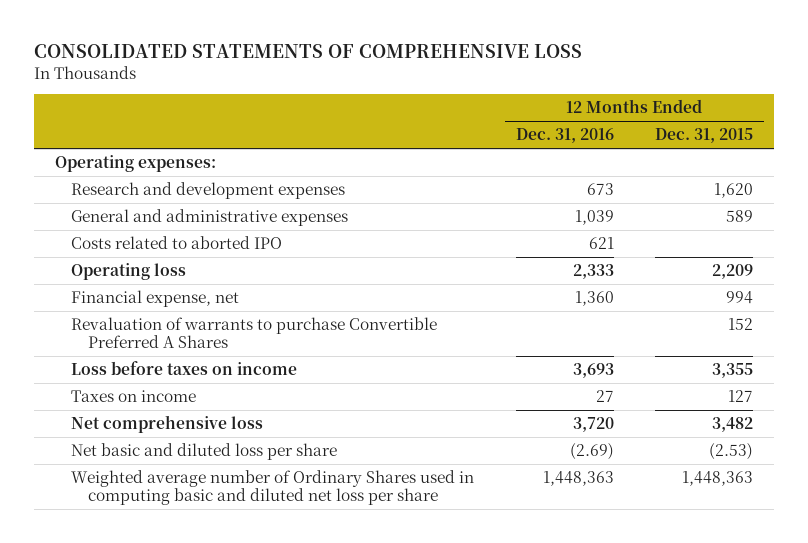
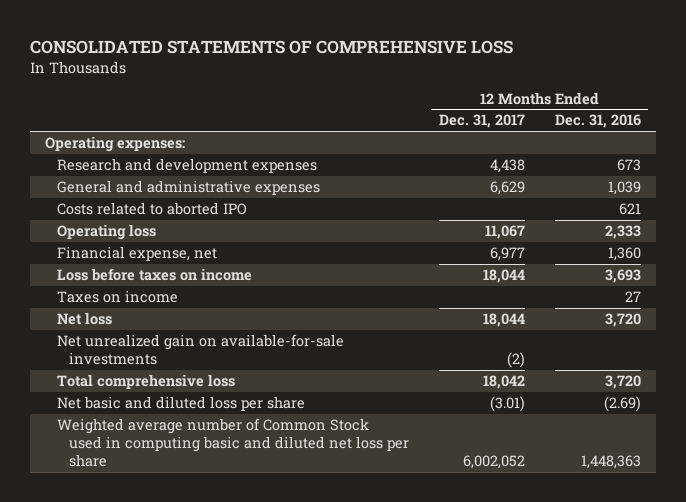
[655,128,754,144] Dec. 31, 2015 -> none
none -> [438,114,525,129] Dec. 31, 2017
[71,317,438,349] Revaluation of warrants to purchase Convertible Preferred A Shares -> none
[71,415,264,434] Net comprehensive loss -> [57,312,113,326] Net loss
none -> [57,334,345,366] Net unrealized gain on available-for-sale investments
none -> [57,374,236,390] Total comprehensive loss
[71,470,475,506] Weighted average number of Ordinary Shares used in computing basic and diluted net loss per share -> [57,418,409,468] Weighted average number of Common Stock used in computing basic and diluted net loss per share

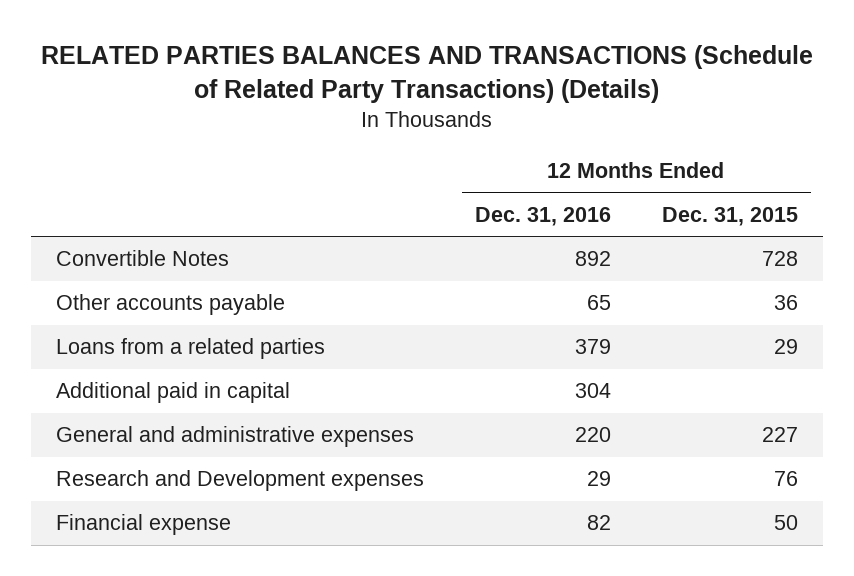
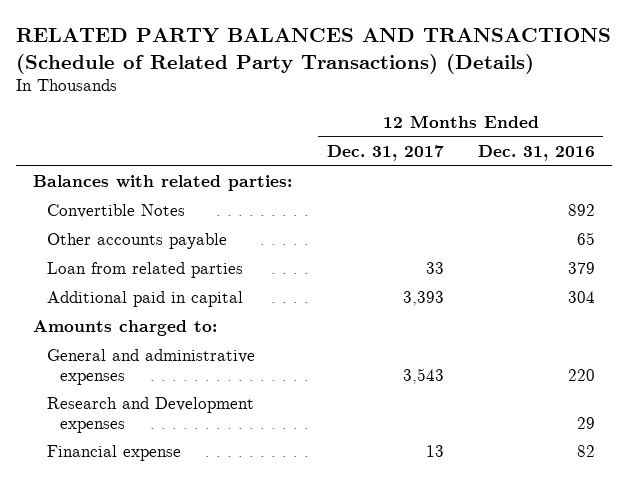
[40,45,813,103] RELATED PARTIES BALANCES AND TRANSACTIONS (Schedule of Related Party Transactions) (Details) -> [16,28,612,74] RELATED PARTY BALANCES AND TRANSACTIONS (Schedule of Related Party Transactions) (Details)
[661,207,798,227] Dec. 31, 2015 -> none
none -> [326,145,444,162] Dec. 31, 2017
none -> [33,175,293,192] Balances with related parties:
[55,338,325,360] Loans from a related parties -> [46,262,243,279] Loan from related parties
none -> [33,320,218,337] Amounts charged to:

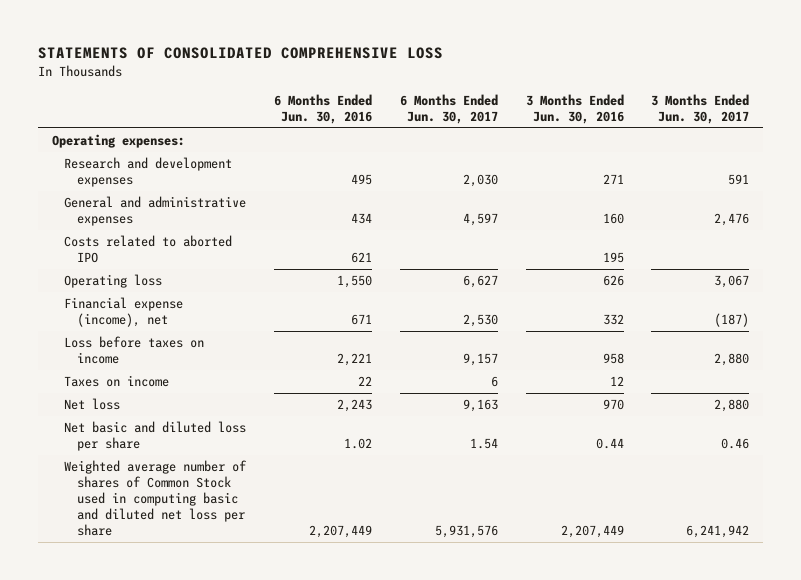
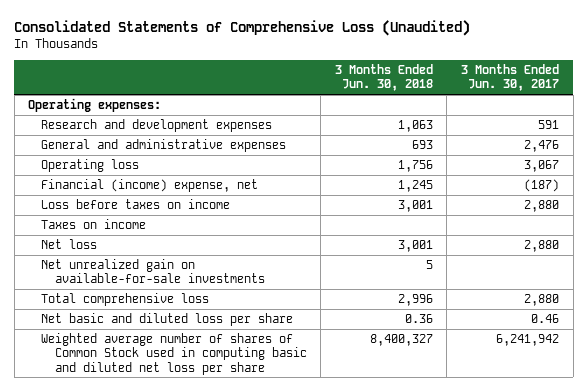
[37,47,443,60] STATEMENTS OF CONSOLIDATED COMPREHENSIVE LOSS -> [14,20,471,37] Consolidated Statements of Comprehensive Loss (Unaudited)
[273,93,372,124] 6 Months Ended Jun. 30, 2016 -> none
[399,93,498,124] 6 Months Ended Jun. 30, 2017 -> none
[525,93,624,124] 3 Months Ended Jun. 30, 2016 -> none
none -> [334,64,433,92] 3 Months Ended Jun. 30, 2018
[64,234,233,263] Costs related to aborted IPO -> none
[64,296,184,327] Financial expense (income), net -> [41,178,259,192] Financial (income) expense, net
none -> [41,258,265,284] Net unrealized gain on available-for-sale investments
none -> [41,292,210,306] Total comprehensive loss

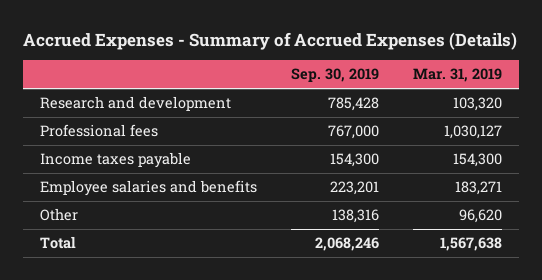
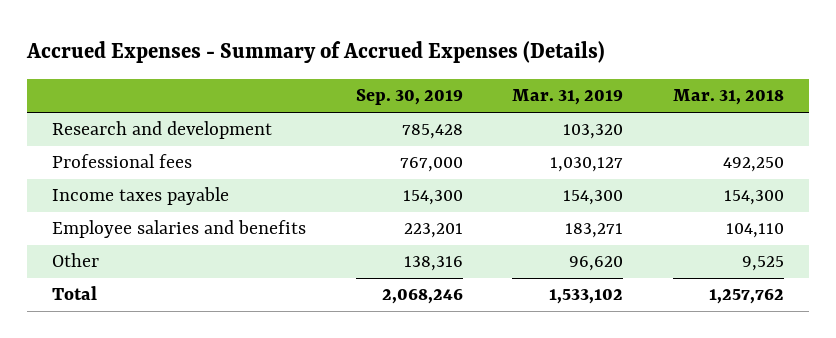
none -> [673,89,785,106] Mar. 31, 2018
[440,237,503,252] 1,567,638 -> [549,289,624,305] 1,533,102

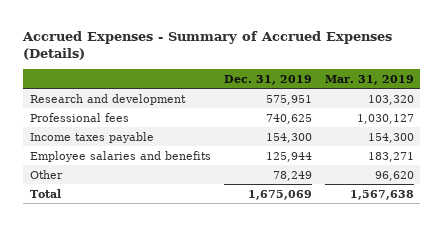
[355,89,463,106] Sep. 30, 2019 -> none
[673,89,785,106] Mar. 31, 2018 -> none
none -> [223,74,312,85] Dec. 31, 2019
[549,289,624,305] 1,533,102 -> [349,189,414,200] 1,567,638

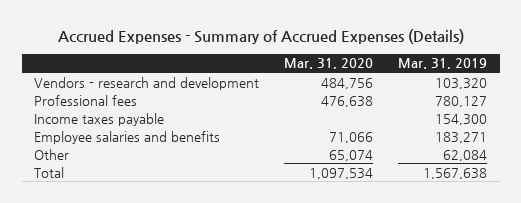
[223,74,312,85] Dec. 31, 2019 -> none
none -> [284,58,374,70] Mar. 31, 2020
[29,93,186,105] Research and development -> [34,76,260,90] Vendors - research and development
[356,113,414,124] 1,030,127 -> [435,95,488,107] 780,127
[374,170,414,181] 96,620 -> [443,149,488,161] 62,084

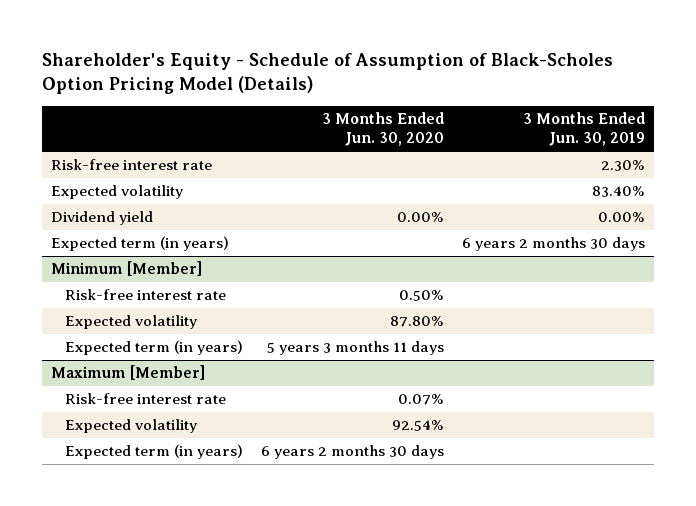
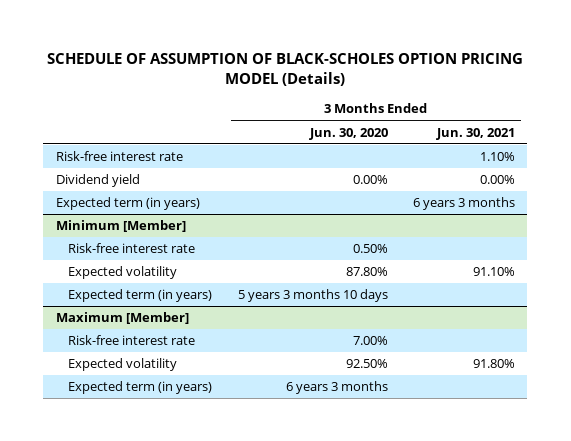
[41,52,613,95] Shareholder's Equity - Schedule of Assumption of Black-Scholes Option Pricing Model (Details) -> [47,52,524,86] SCHEDULE OF ASSUMPTION OF BLACK-SCHOLES OPTION PRICING MODEL (Details)
[522,112,645,147] 3 Months Ended Jun. 30, 2019 -> none
none -> [435,127,515,140] Jun. 30, 2021
[50,185,183,200] Expected volatility -> none
[267,341,445,356] 5 years 3 months 11 days -> [237,289,388,303] 5 years 3 months 10 days
[398,394,445,406] 0.07% -> [352,336,388,346] 7.00%
[392,420,445,432] 92.54% -> [345,359,388,369] 92.50%
[261,445,445,460] 6 years 2 months 30 days -> [285,381,388,395] 6 years 3 months

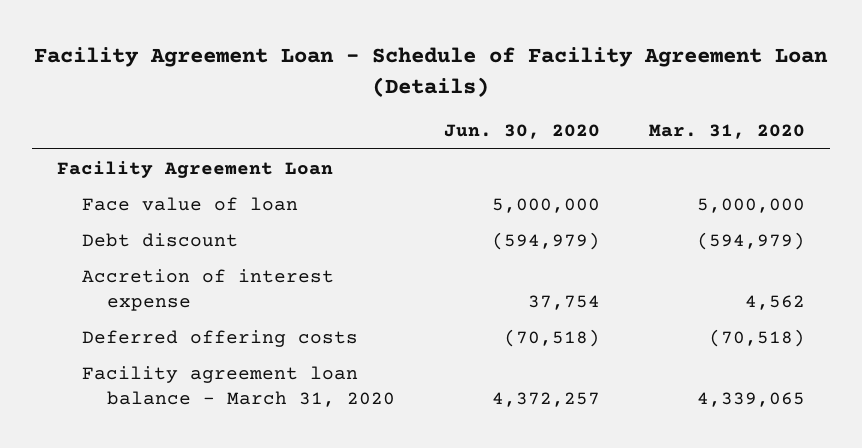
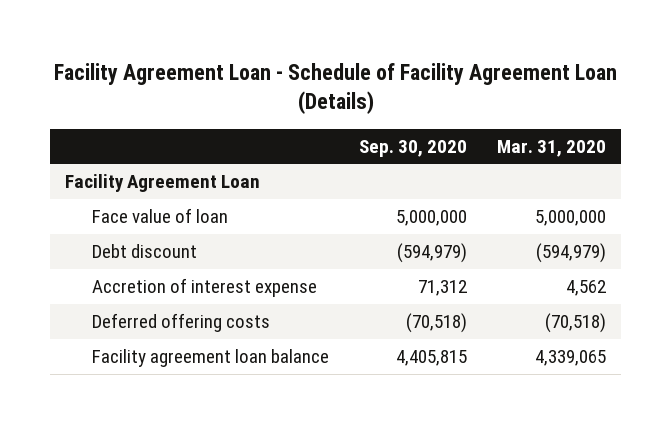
[444,124,601,140] Jun. 30, 2020 -> none
none -> [359,139,468,157] Sep. 30, 2020
[81,365,395,407] Facility agreement loan balance - March 31, 2020 -> [92,349,330,368] Facility agreement loan balance

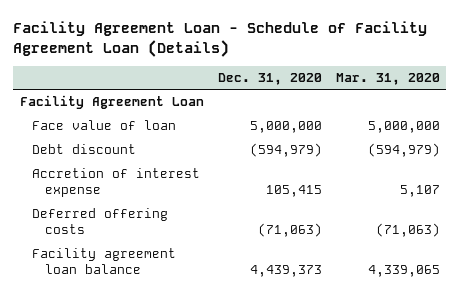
[359,139,468,157] Sep. 30, 2020 -> none
none -> [217,72,322,85] Dec. 31, 2020
[566,280,607,297] 4,562 -> [399,185,440,198] 5,107
[545,313,607,334] (70,518) -> [375,223,440,238] (71,063)

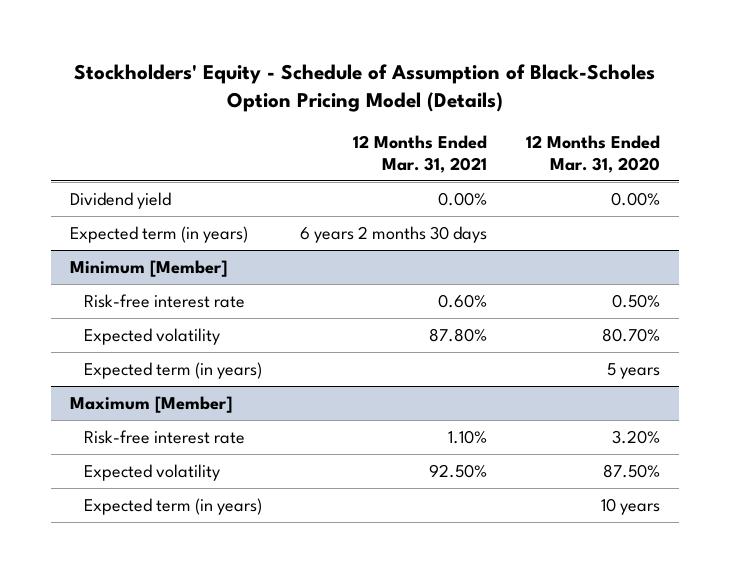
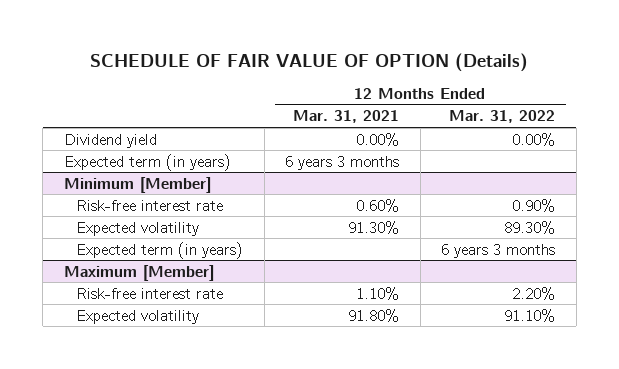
[73,64,655,113] Stockholders' Equity - Schedule of Assumption of Black-Scholes Option Pricing Model (Details) -> [90,52,529,72] SCHEDULE OF FAIR VALUE OF OPTION (Details)
[525,135,660,173] 12 Months Ended Mar. 31, 2020 -> none
none -> [449,110,556,124] Mar. 31, 2022
[300,225,488,243] 6 years 2 months 30 days -> [285,155,400,170] 6 years 3 months
[429,327,488,342] 87.80% -> [348,220,400,234] 91.30%
[84,497,263,515] Expected term (in years) -> none
[429,463,488,478] 92.50% -> [348,308,400,322] 91.80%

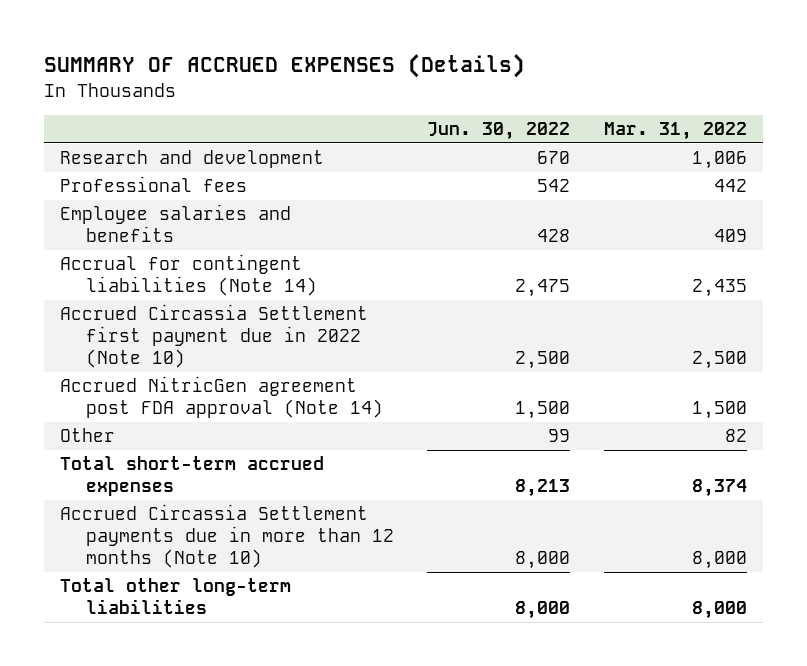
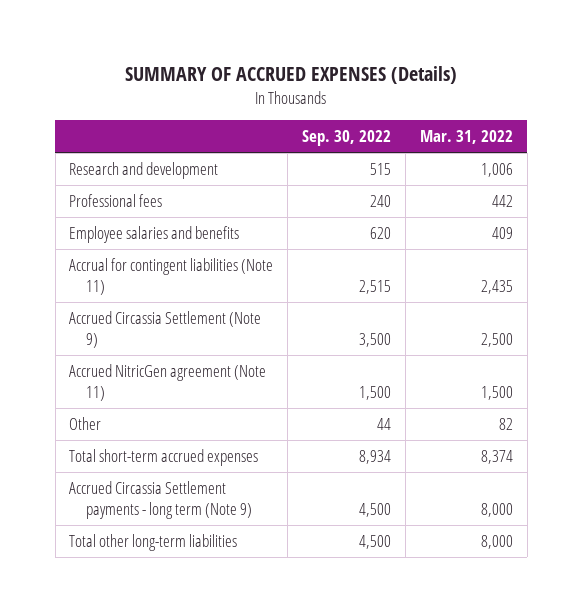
[427,122,571,141] Jun. 30, 2022 -> none
none -> [302,130,392,147] Sep. 30, 2022
[60,304,369,369] Accrued Circassia Settlement first payment due in 2022 (Note 10) -> none
[60,376,384,419] Accrued NitricGen agreement post FDA approval (Note 14) -> none
[60,254,318,297] Accrual for contingent liabilities (Note 14) -> [69,257,274,296] Accrual for contingent liabilities (Note 11)
none -> [69,310,262,349] Accrued Circassia Settlement (Note 9)
none -> [69,363,267,402] Accrued NitricGen agreement (Note 11)
[60,504,395,569] Accrued Circassia Settlement payments due in more than 12 months (Note 10) -> none
none -> [69,480,252,520] Accrued Circassia Settlement payments - long term (Note 9)

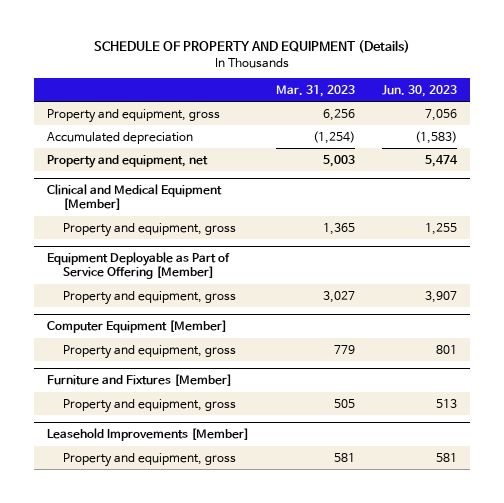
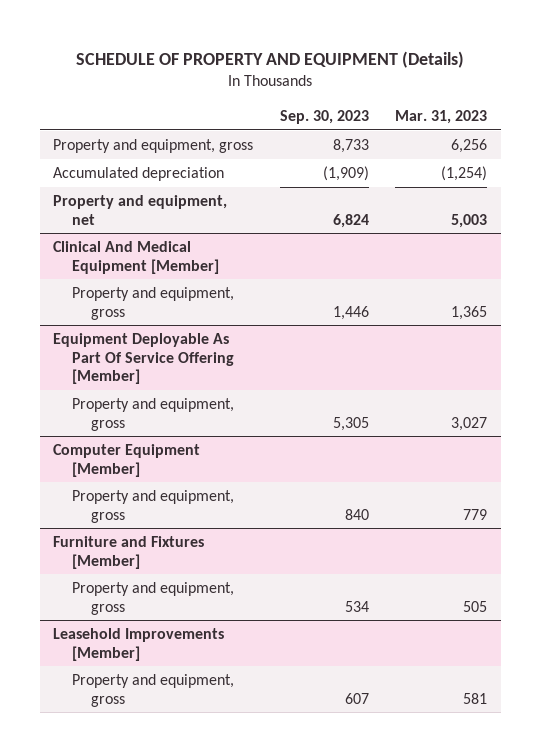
[381,84,457,97] Jun. 30, 2023 -> none
none -> [279,109,369,124] Sep. 30, 2023
[47,184,223,211] Clinical and Medical Equipment [Member] -> [53,240,220,274] Clinical And Medical Equipment [Member]
[47,252,231,280] Equipment Deployable as Part of Service Offering [Member] -> [53,332,235,385] Equipment Deployable As Part Of Service Offering [Member]

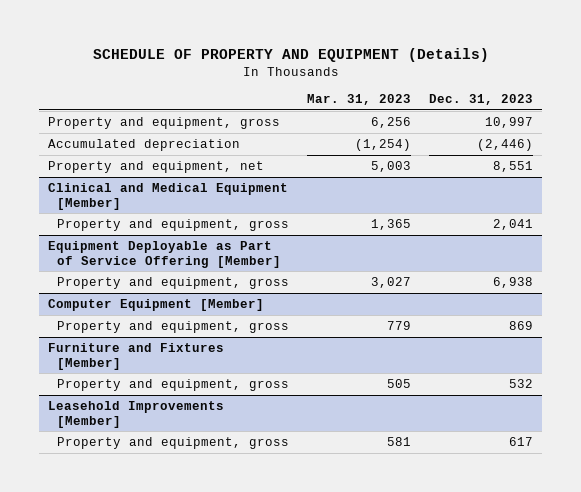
[279,109,369,124] Sep. 30, 2023 -> none
none -> [429,94,534,106] Dec. 31, 2023
[53,240,220,274] Clinical And Medical Equipment [Member] -> [48,182,289,210] Clinical and Medical Equipment [Member]
[53,332,235,385] Equipment Deployable As Part Of Service Offering [Member] -> [48,240,282,268] Equipment Deployable as Part of Service Offering [Member]

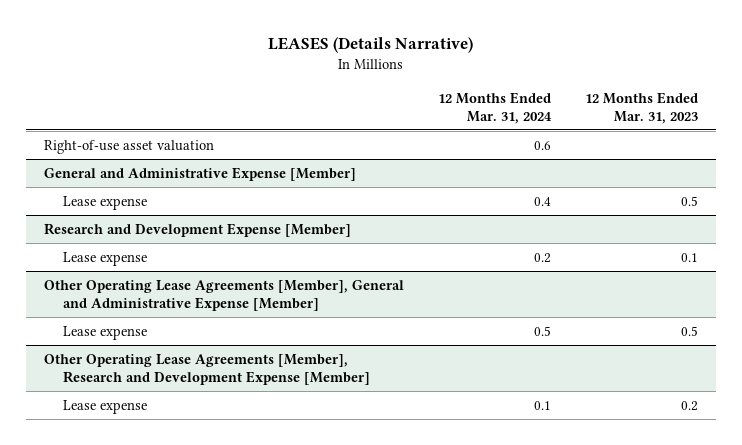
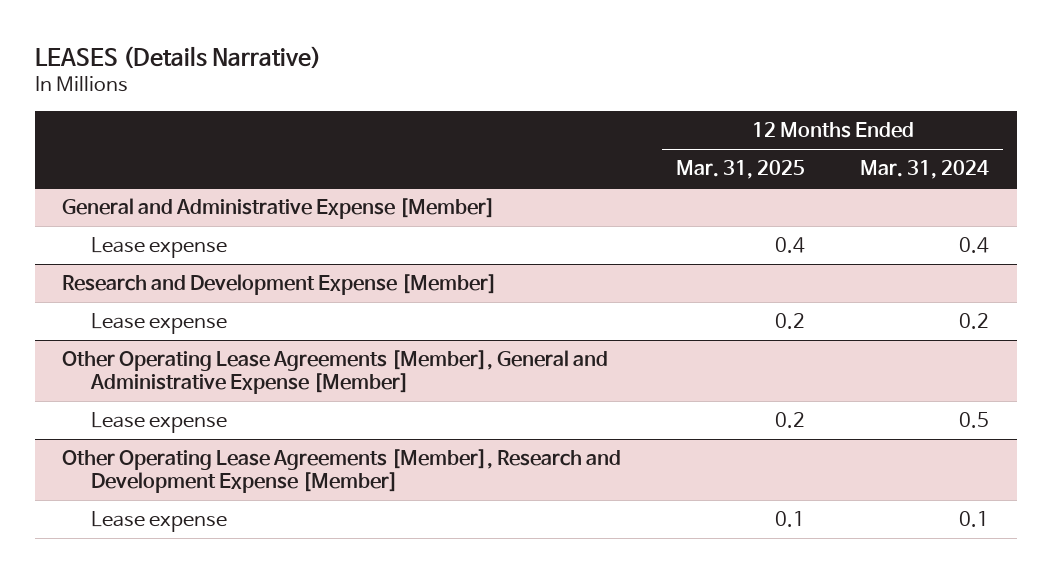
[585,91,699,124] 12 Months Ended Mar. 31, 2023 -> none
none -> [676,160,806,180] Mar. 31, 2025
[43,139,214,154] Right-of-use asset valuation -> none

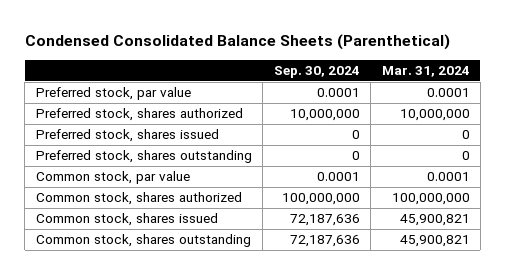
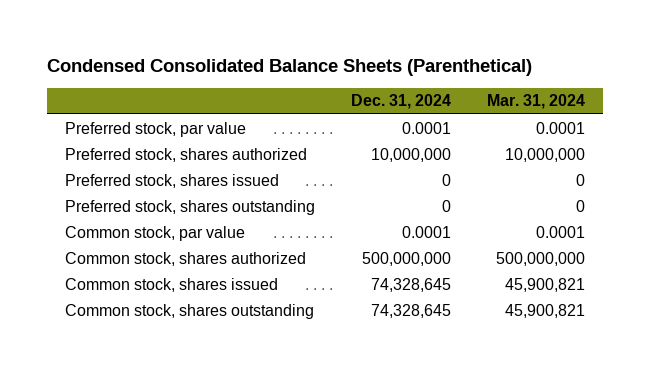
[273,65,360,78] Sep. 30, 2024 -> none
none -> [350,94,451,110] Dec. 31, 2024
[391,193,470,206] 100,000,000 -> [495,251,585,266] 500,000,000

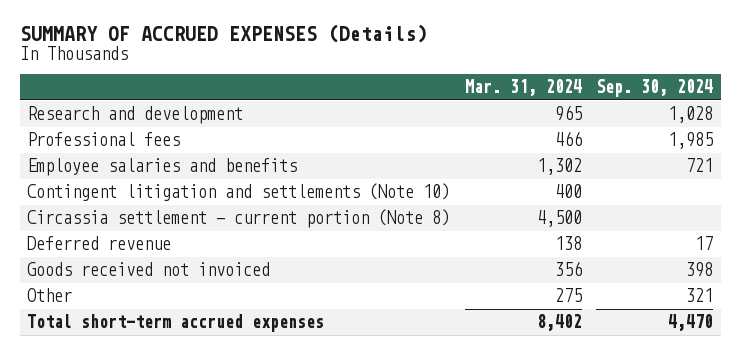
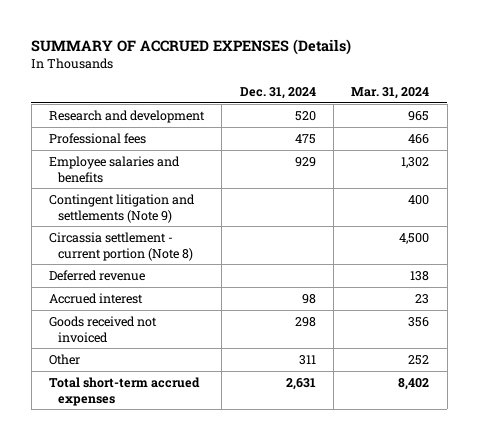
[596,79,714,98] Sep. 30, 2024 -> none
none -> [239,86,316,99] Dec. 31, 2024
[27,183,451,202] Contingent litigation and settlements (Note 10) -> [48,193,195,223] Contingent litigation and settlements (Note 9)
none -> [48,292,143,304] Accrued interest
[554,288,582,303] 275 -> [408,354,430,365] 252

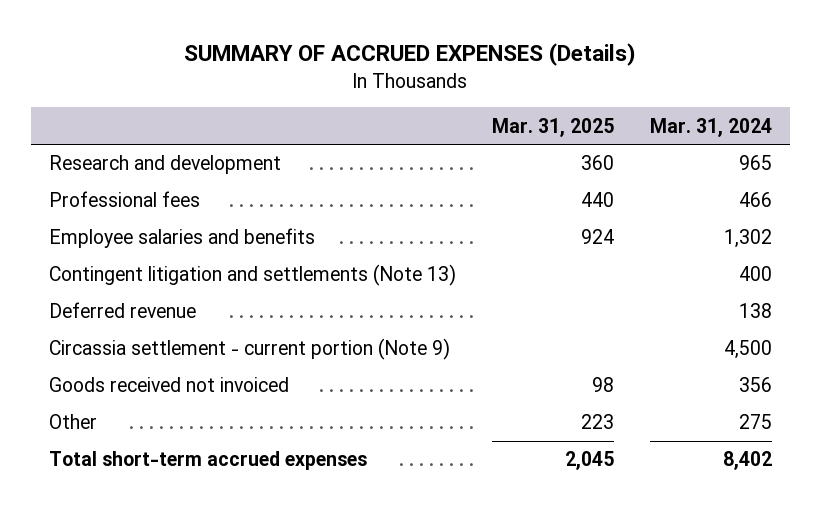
[239,86,316,99] Dec. 31, 2024 -> none
none -> [491,117,614,137] Mar. 31, 2025
[48,231,194,261] Circassia settlement - current portion (Note 8) -> none
[48,193,195,223] Contingent litigation and settlements (Note 9) -> [48,264,456,287] Contingent litigation and settlements (Note 13)
[48,292,143,304] Accrued interest -> none
none -> [48,338,450,361] Circassia settlement - current portion (Note 9)
[408,354,430,365] 252 -> [739,414,773,430] 275

